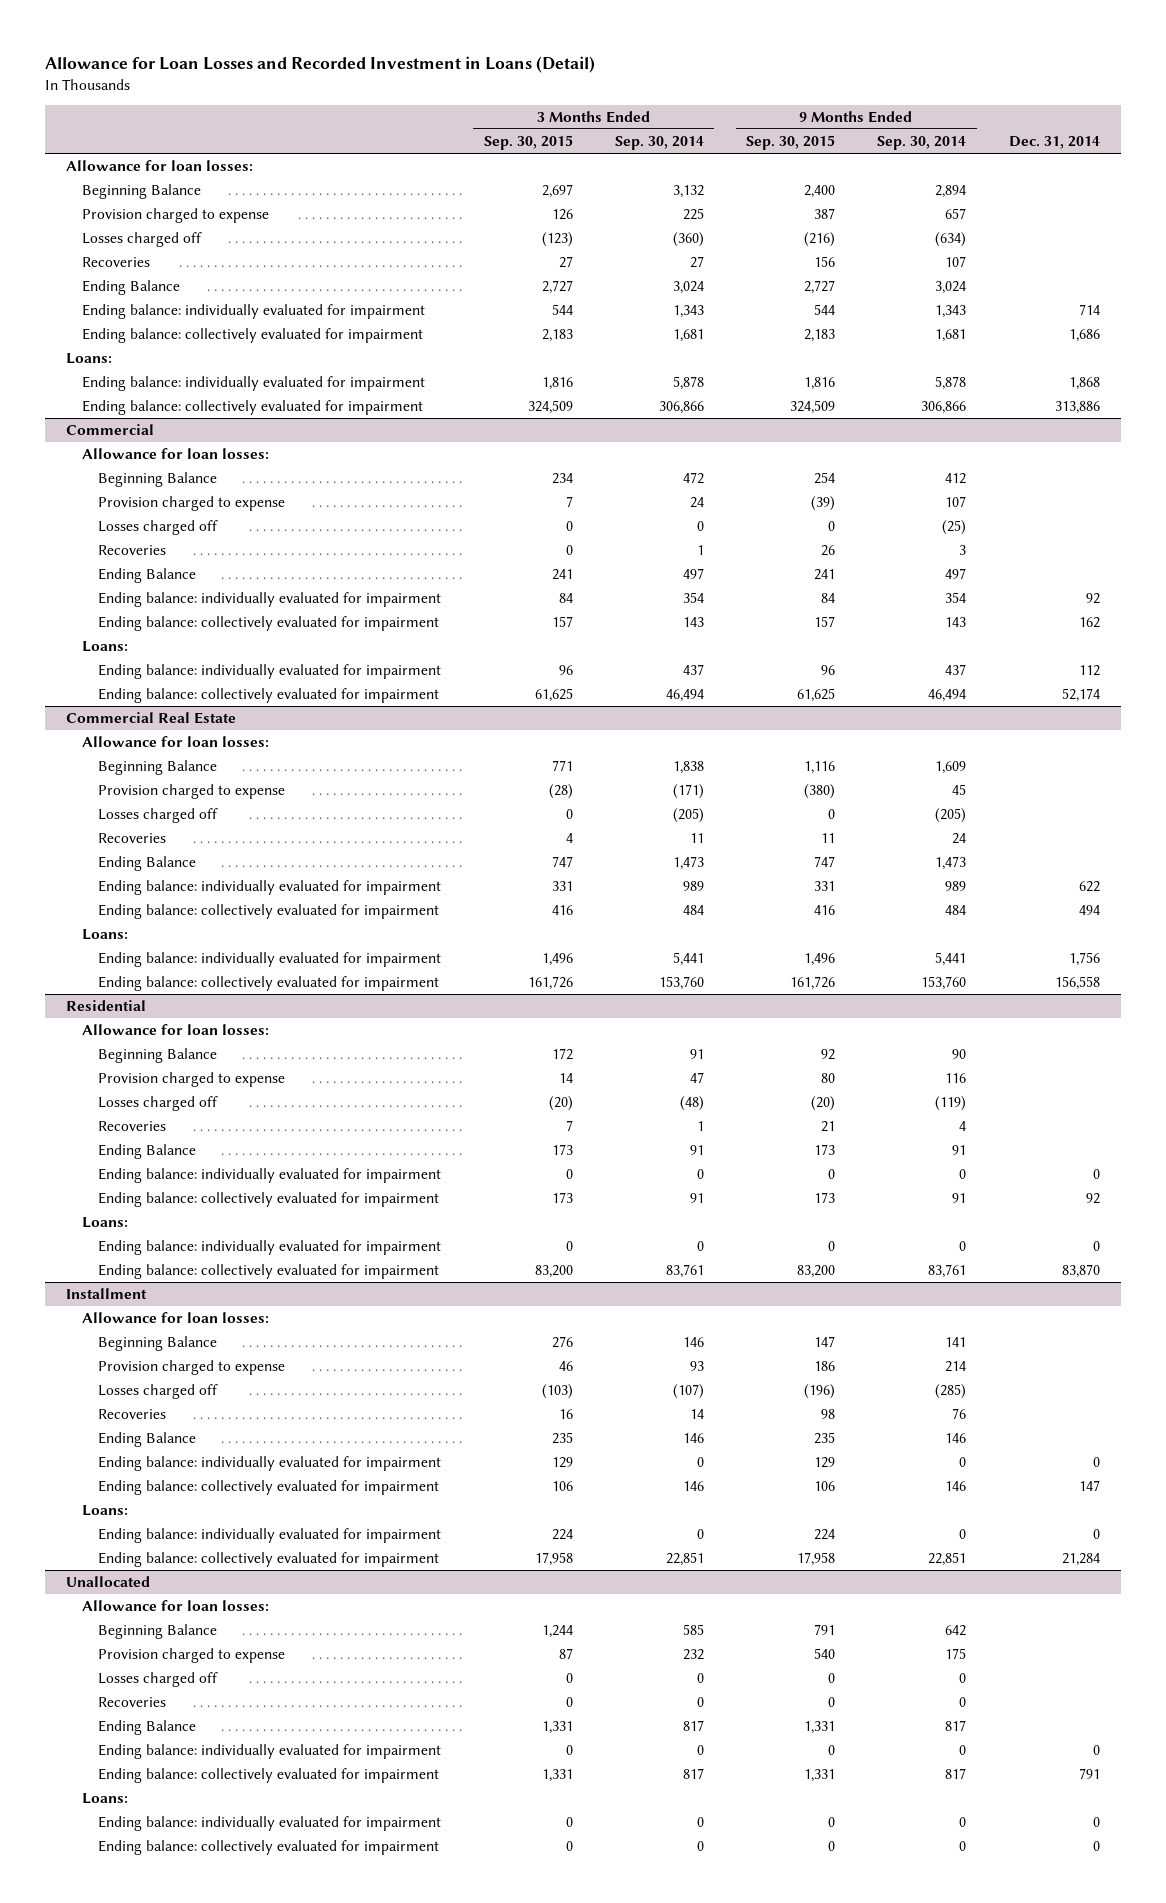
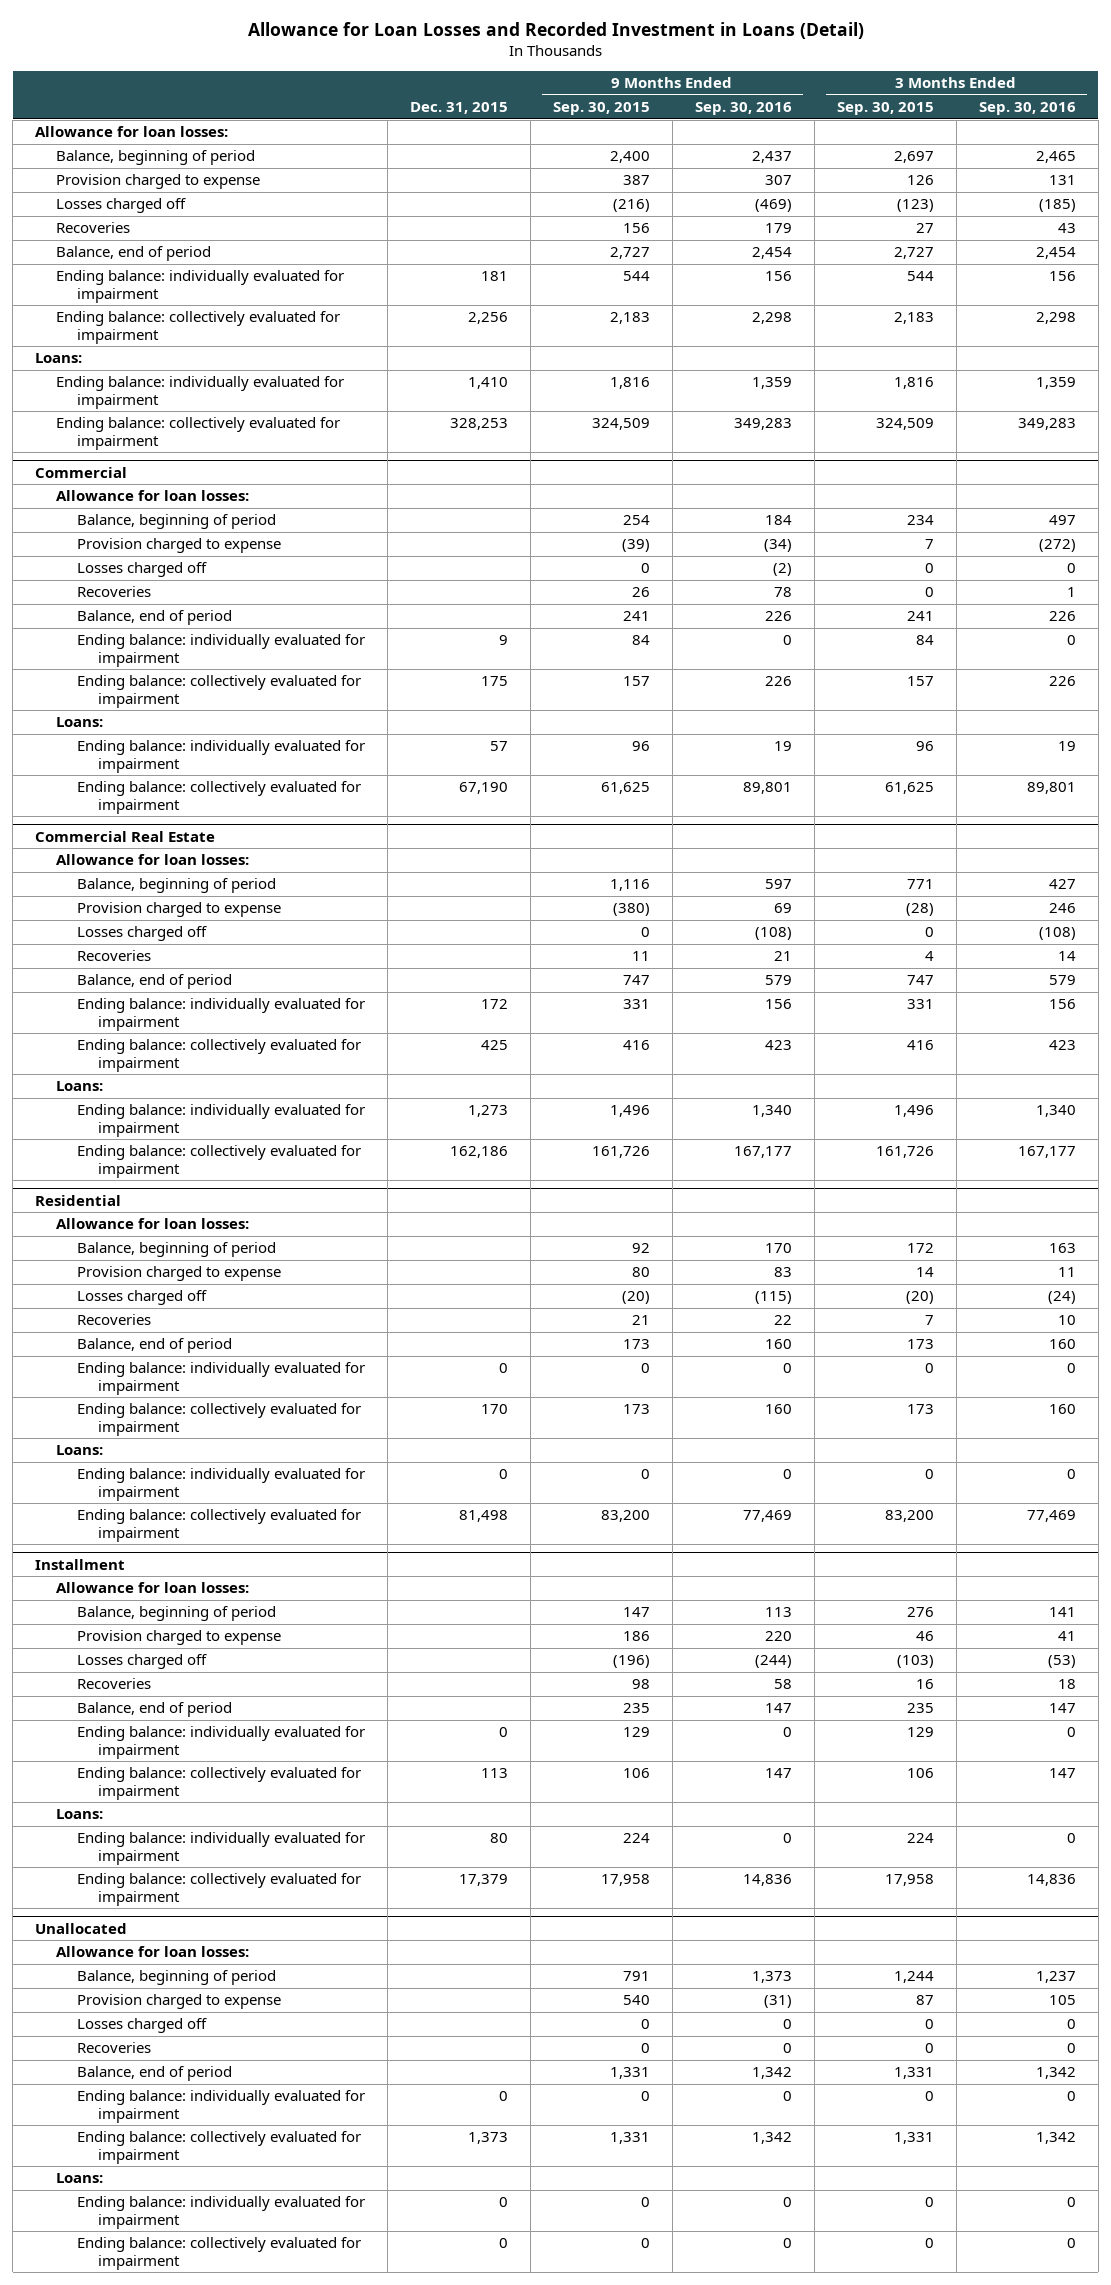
[614,135,704,150] Sep. 30, 2014 -> none
[877,135,967,150] Sep. 30, 2014 -> none
[1008,135,1100,149] Dec. 31, 2014 -> none
none -> [409,102,508,115] Dec. 31, 2015
none -> [694,102,792,116] Sep. 30, 2016
none -> [978,102,1076,116] Sep. 30, 2016
[82,184,202,200] Beginning Balance -> [56,150,256,166] Balance, beginning of period
[82,280,181,296] Ending Balance -> [56,246,212,262] Balance, end of period
[98,472,218,488] Beginning Balance -> [76,514,276,530] Balance, beginning of period
[98,568,197,584] Ending Balance -> [76,610,232,626] Balance, end of period
[98,760,218,776] Beginning Balance -> [76,878,276,894] Balance, beginning of period
[98,856,197,872] Ending Balance -> [76,974,232,990] Balance, end of period
[98,1048,218,1064] Beginning Balance -> [76,1242,276,1258] Balance, beginning of period
[98,1144,197,1160] Ending Balance -> [76,1338,232,1354] Balance, end of period
[98,1336,218,1352] Beginning Balance -> [76,1606,276,1622] Balance, beginning of period
[98,1432,197,1448] Ending Balance -> [76,1702,232,1718] Balance, end of period
[98,1624,218,1640] Beginning Balance -> [76,1970,276,1986] Balance, beginning of period
[98,1720,197,1736] Ending Balance -> [76,2066,232,2082] Balance, end of period

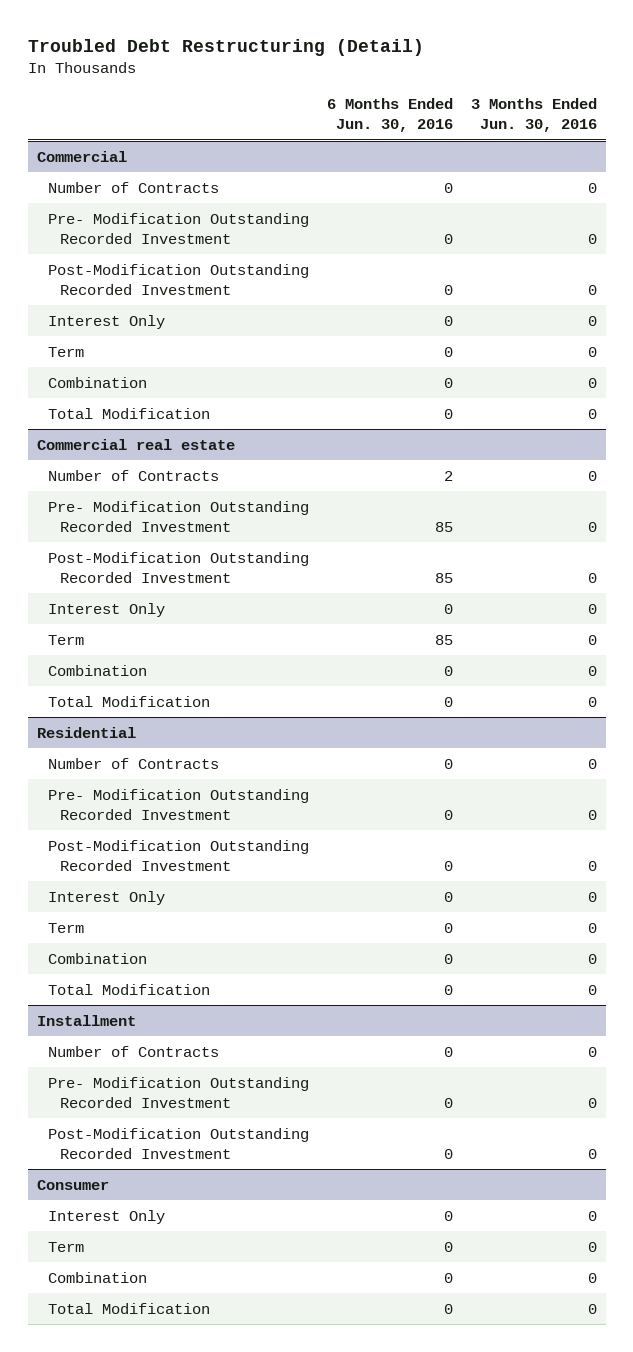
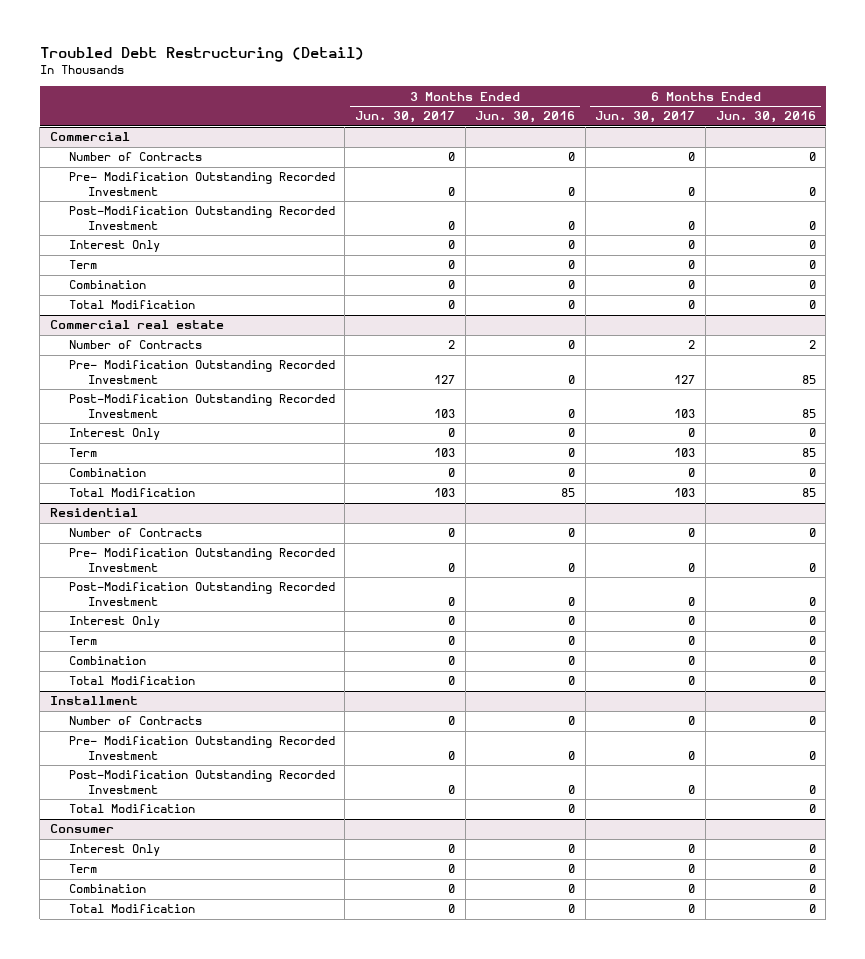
none -> [354,111,455,124] Jun. 30, 2017
none -> [595,111,696,124] Jun. 30, 2017
[444,696,454,707] 0 -> [801,488,816,498] 85
[587,696,597,707] 0 -> [561,488,576,498] 85
none -> [68,804,195,814] Total Modification

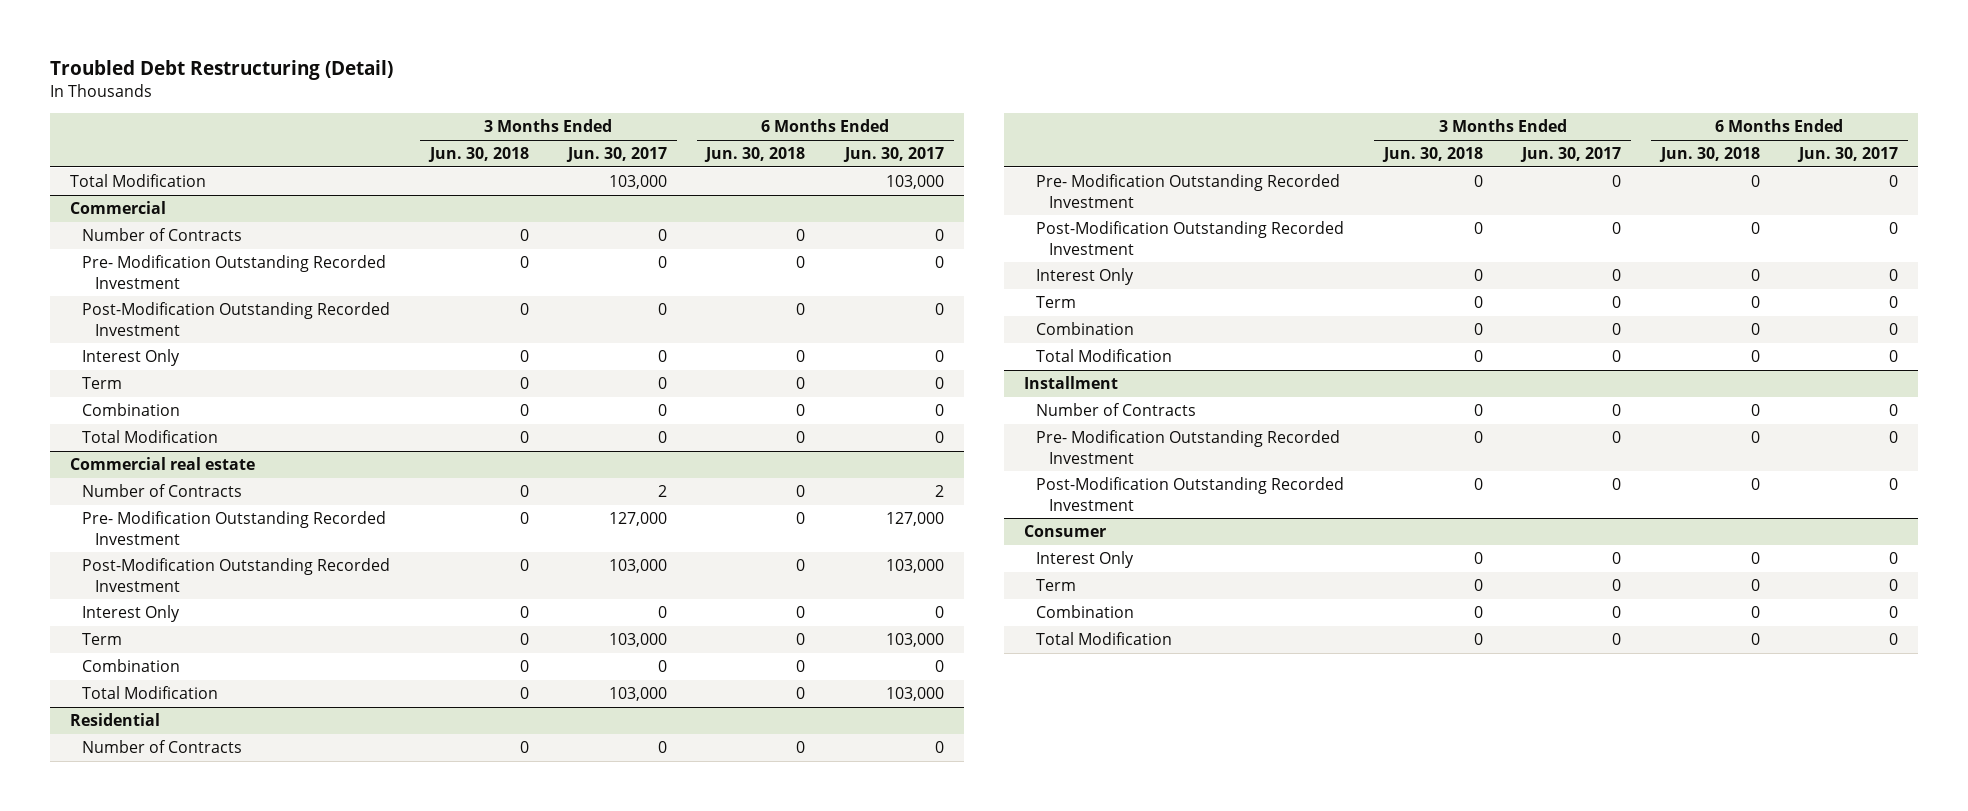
[475,111,576,124] Jun. 30, 2016 -> none
[715,111,816,124] Jun. 30, 2016 -> none
none -> [427,147,529,163] Jun. 30, 2018
none -> [704,147,806,163] Jun. 30, 2018
none -> [69,174,206,188] Total Modification
[433,374,455,384] 127 -> [608,512,667,527] 127,000
[674,374,696,384] 127 -> [885,512,944,527] 127,000
[433,408,455,418] 103 -> [608,559,667,574] 103,000
[674,408,696,418] 103 -> [885,559,944,574] 103,000
[433,448,455,458] 103 -> [608,633,667,648] 103,000
[674,448,696,458] 103 -> [885,633,944,648] 103,000
[433,488,455,498] 103 -> [608,687,667,702] 103,000
[674,488,696,498] 103 -> [885,687,944,702] 103,000
[68,804,195,814] Total Modification -> none

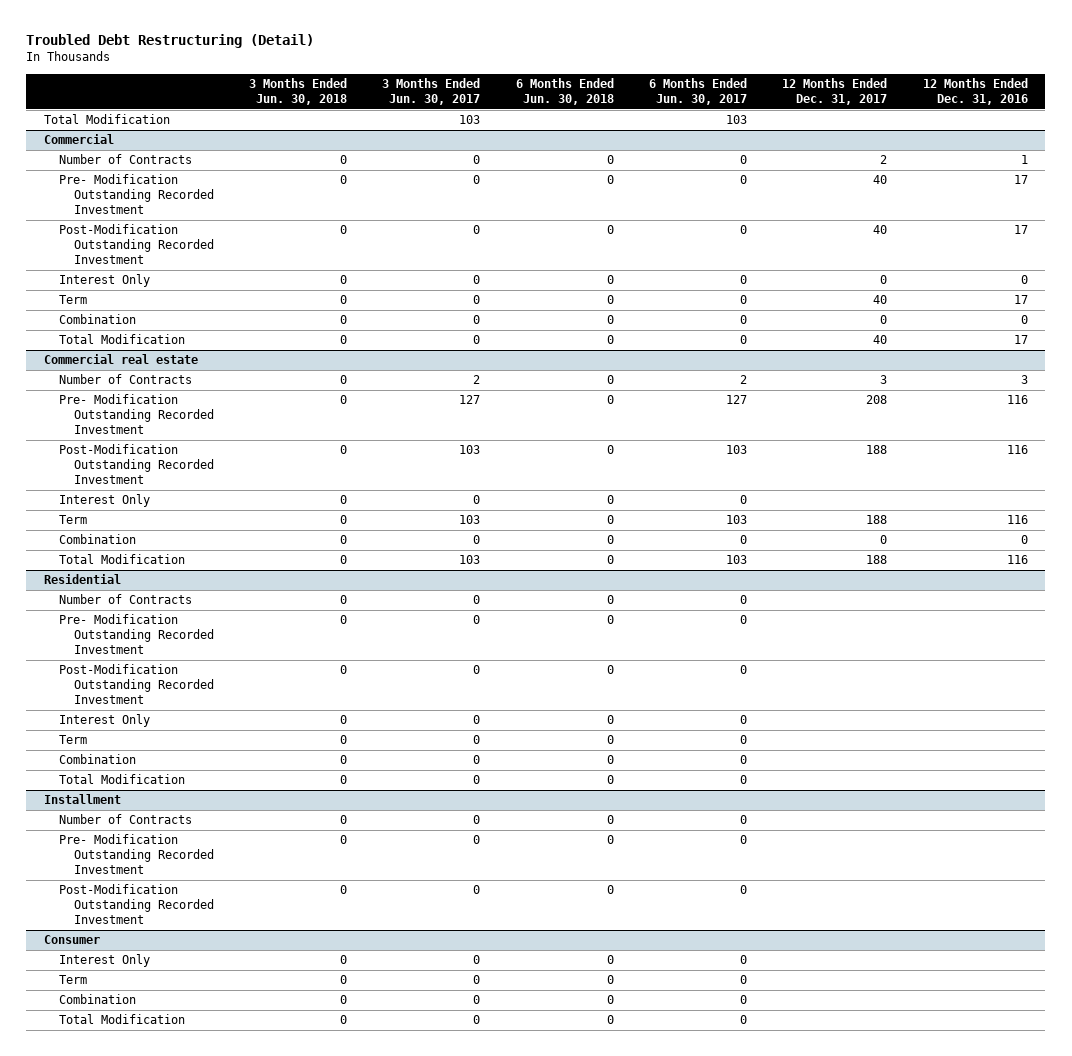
none -> [782,78,888,105] 12 Months Ended Dec. 31, 2017
none -> [922,78,1028,105] 12 Months Ended Dec. 31, 2016
[608,175,667,190] 103,000 -> [459,115,481,125] 103
[885,175,944,190] 103,000 -> [726,115,748,125] 103
[608,512,667,527] 127,000 -> [459,395,481,405] 127
[885,512,944,527] 127,000 -> [726,395,748,405] 127
[608,559,667,574] 103,000 -> [459,445,481,455] 103
[885,559,944,574] 103,000 -> [726,445,748,455] 103
[608,633,667,648] 103,000 -> [459,515,481,525] 103
[885,633,944,648] 103,000 -> [726,515,748,525] 103
[608,687,667,702] 103,000 -> [459,555,481,565] 103
[885,687,944,702] 103,000 -> [726,555,748,565] 103

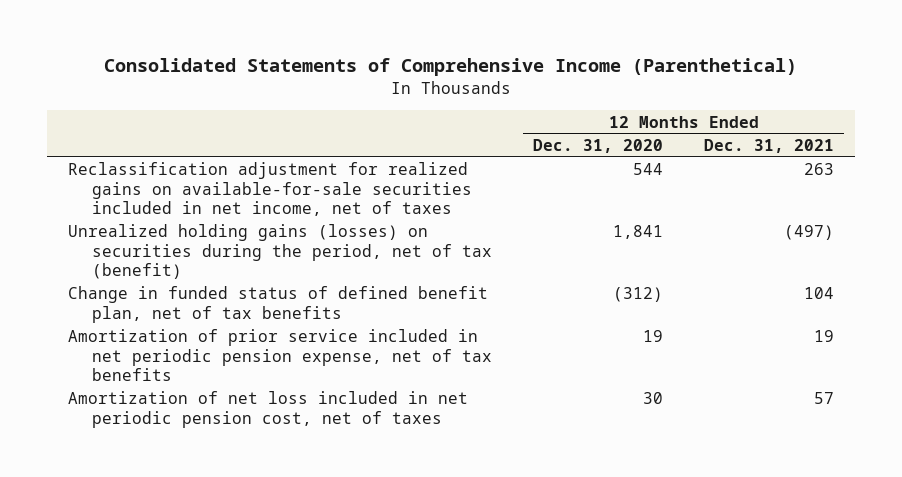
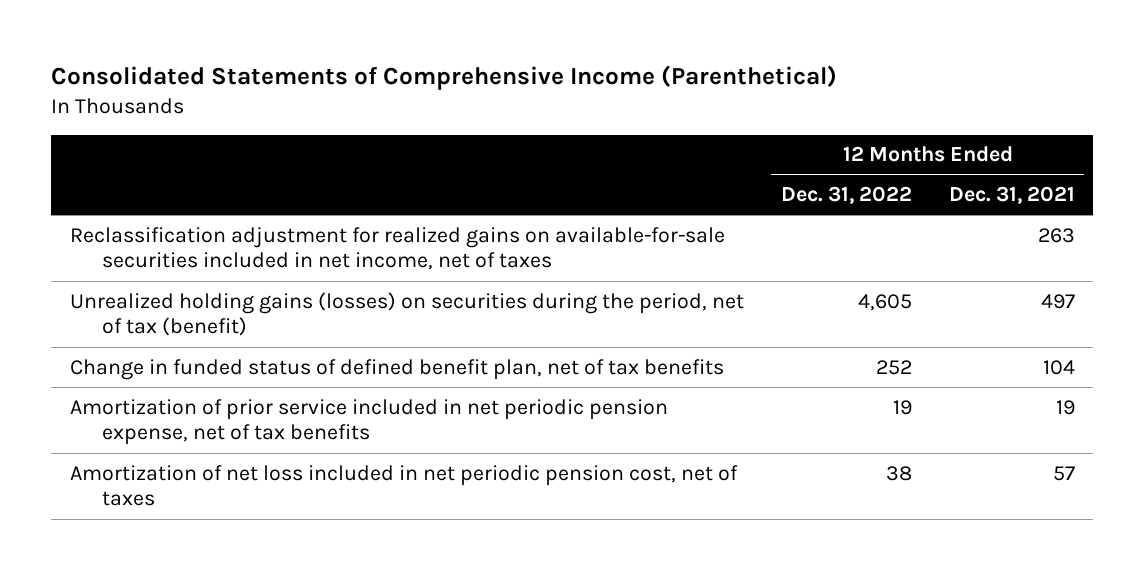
[533,139,664,154] Dec. 31, 2020 -> none
none -> [780,185,912,204] Dec. 31, 2022
[784,225,835,241] (497) -> [1040,293,1075,309] 497

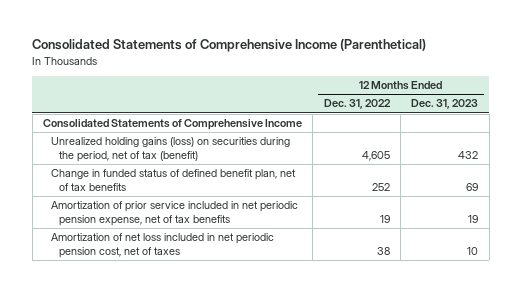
[948,185,1075,204] Dec. 31, 2021 -> none
none -> [411,99,479,110] Dec. 31, 2023
[69,226,725,271] Reclassification adjustment for realized gains on available-for-sale securities included in net income, net of taxes -> none
none -> [42,119,302,131] Consolidated Statements of Comprehensive Income
[69,291,744,337] Unrealized holding gains (losses) on securities during the period, net of tax (benefit) -> [51,137,291,162] Unrealized holding gains (loss) on securities during the period, net of tax (benefit)

